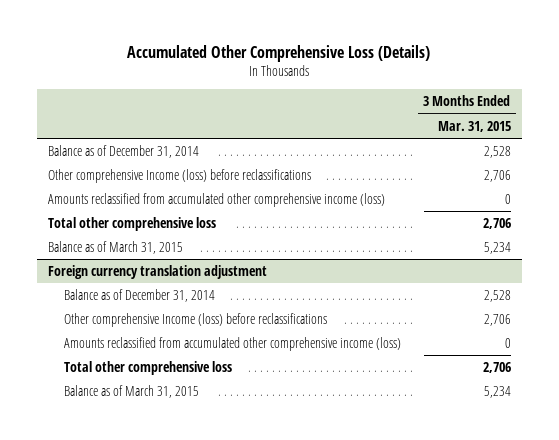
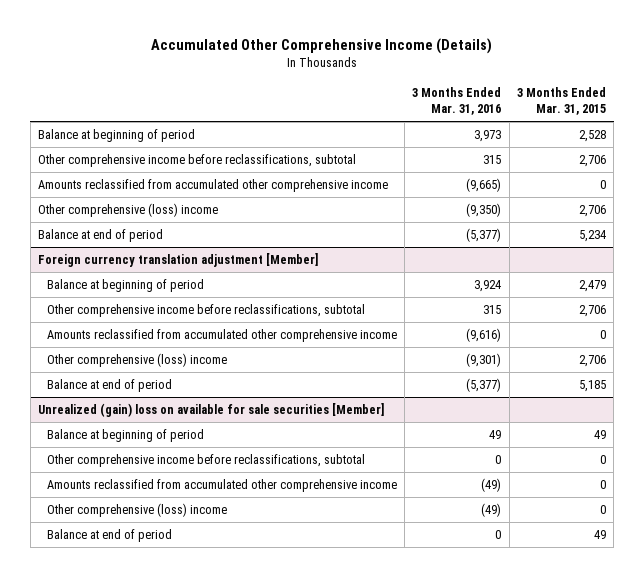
[127,44,431,62] Accumulated Other Comprehensive Loss (Details) -> [151,38,493,55] Accumulated Other Comprehensive Income (Details)
none -> [412,86,502,116] 3 Months Ended Mar. 31, 2016
[47,144,199,158] Balance as of December 31, 2014 -> [38,129,196,143] Balance at beginning of period
[47,168,311,183] Other comprehensive Income (loss) before reclassifications -> [38,154,357,168] Other comprehensive income before reclassifications, subtotal
[47,192,385,207] Amounts reclassified from accumulated other comprehensive income (loss) -> [38,179,389,193] Amounts reclassified from accumulated other comprehensive income
[47,216,216,231] Total other comprehensive loss -> [38,203,219,218] Other comprehensive (loss) income
[47,240,183,254] Balance as of March 31, 2015 -> [38,229,164,243] Balance at end of period
[47,264,267,279] Foreign currency translation adjustment -> [38,253,319,268] Foreign currency translation adjustment [Member]
[64,288,216,302] Balance as of December 31, 2014 -> [47,279,205,293] Balance at beginning of period
[483,289,511,302] 2,528 -> [578,280,606,293] 2,479
[64,312,328,327] Other comprehensive Income (loss) before reclassifications -> [47,304,366,318] Other comprehensive income before reclassifications, subtotal
[64,336,402,351] Amounts reclassified from accumulated other comprehensive income (loss) -> [47,329,398,343] Amounts reclassified from accumulated other comprehensive income
[64,360,233,375] Total other comprehensive loss -> [47,353,228,368] Other comprehensive (loss) income
[64,384,200,398] Balance as of March 31, 2015 -> [47,379,173,393] Balance at end of period
[483,385,511,398] 5,234 -> [578,380,606,393] 5,185
none -> [38,403,385,418] Unrealized (gain) loss on available for sale securities [Member]
none -> [47,429,205,443] Balance at beginning of period
none -> [47,454,366,468] Other comprehensive income before reclassifications, subtotal
none -> [47,479,398,493] Amounts reclassified from accumulated other comprehensive income
none -> [47,503,228,518] Other comprehensive (loss) income
none -> [47,529,173,543] Balance at end of period

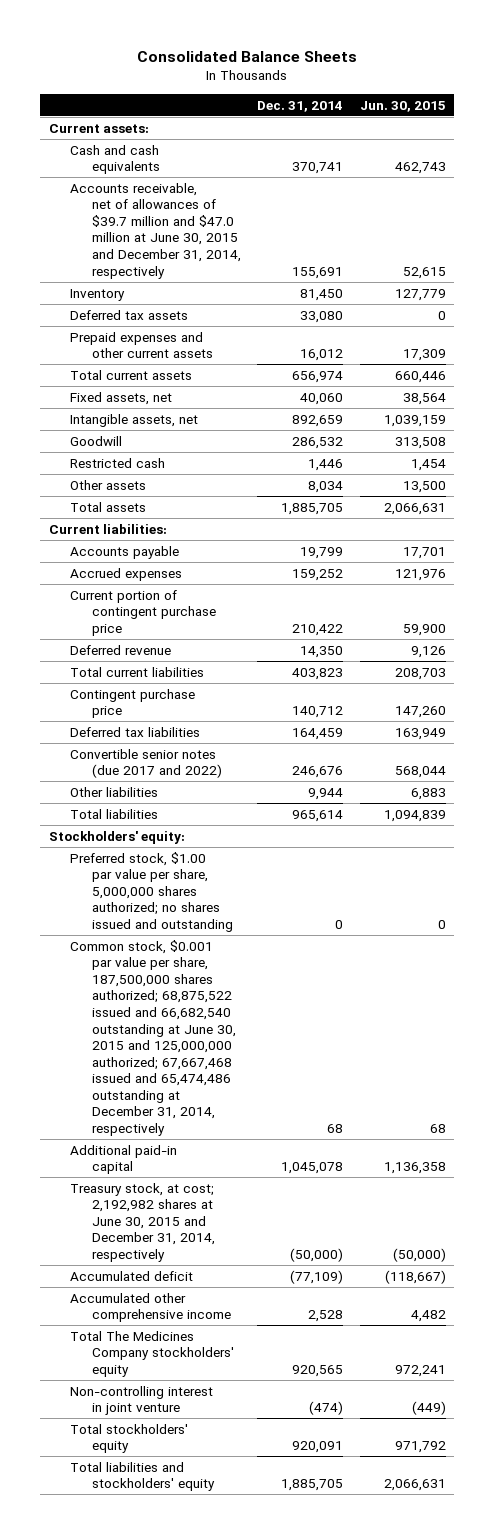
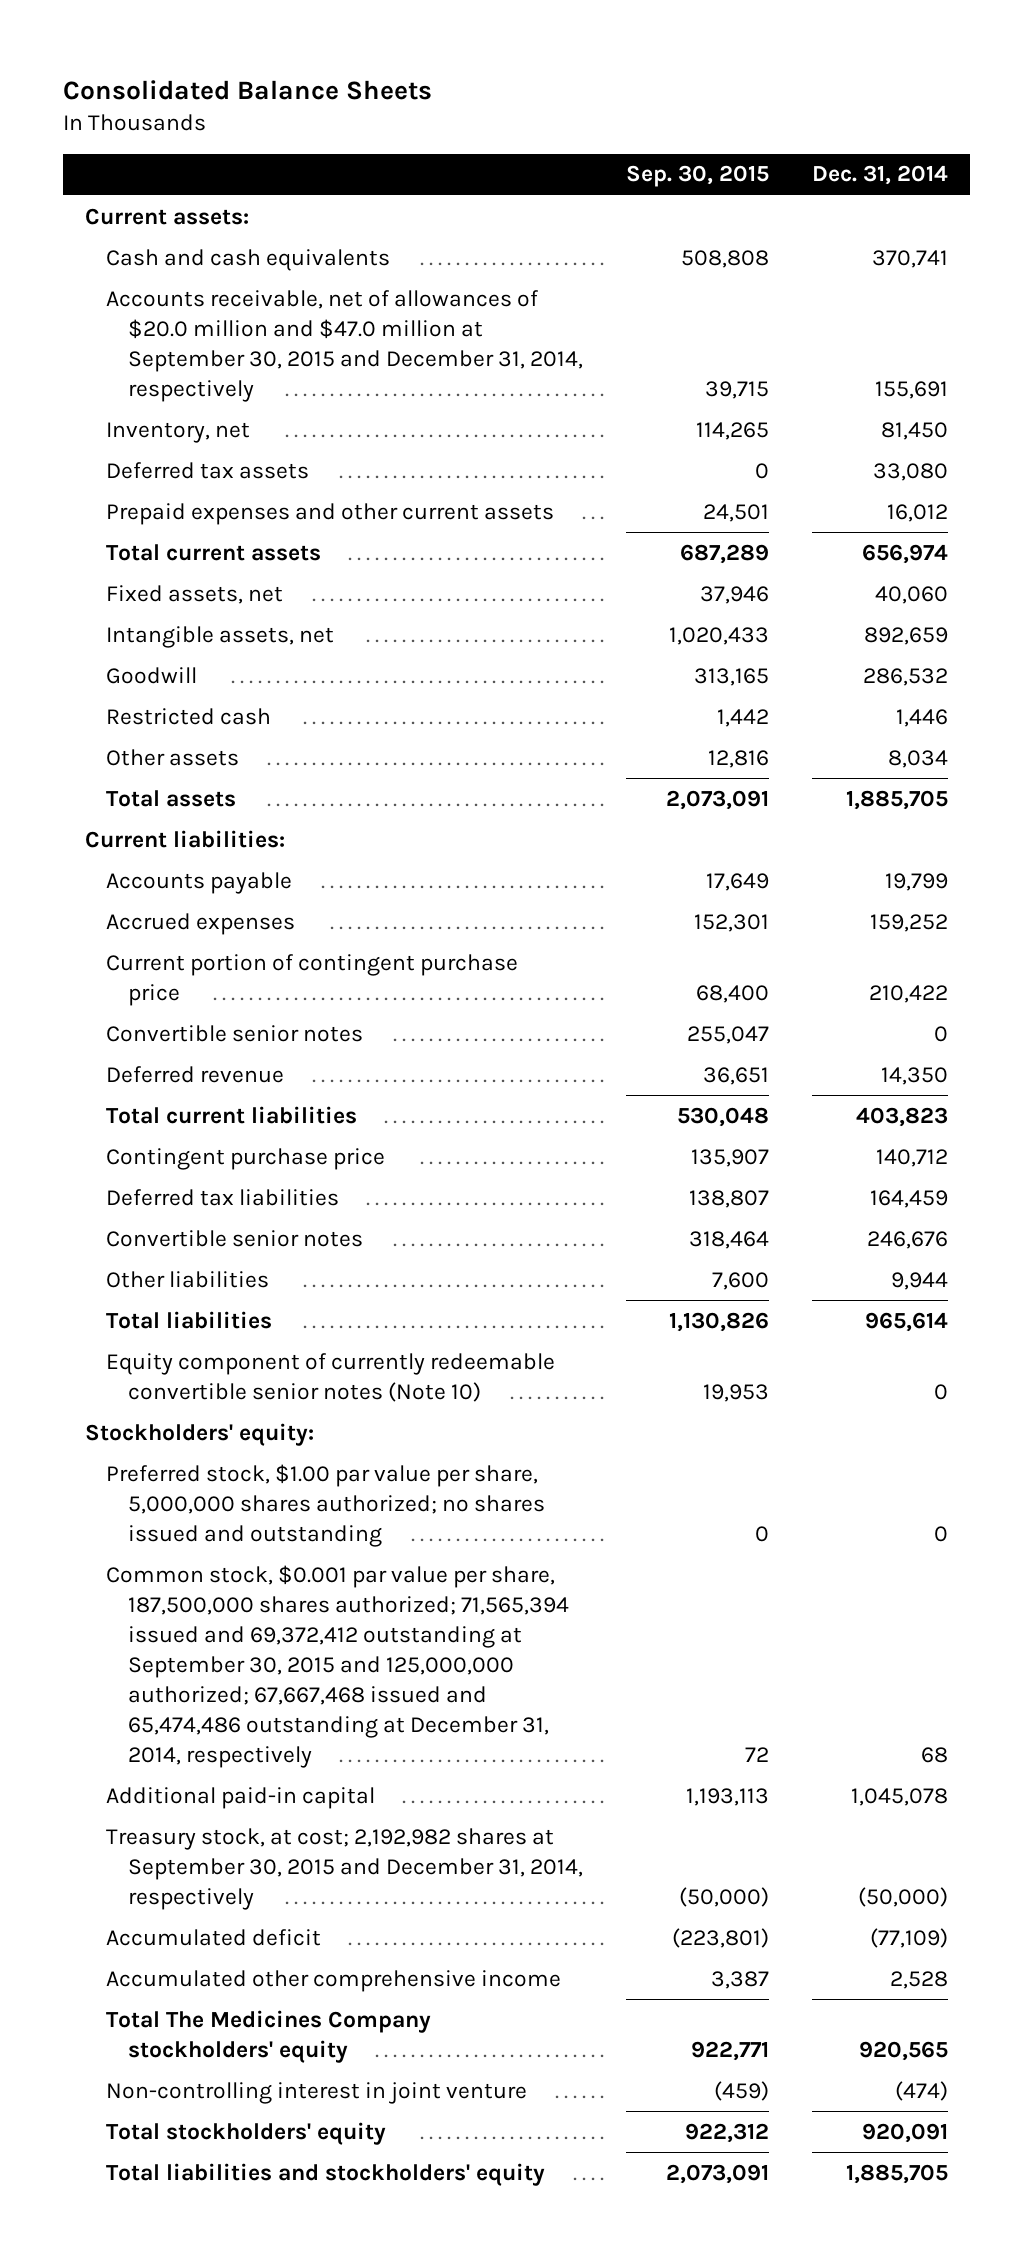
[359,100,446,112] Jun. 30, 2015 -> none
none -> [625,165,769,188] Sep. 30, 2015
[70,182,241,279] Accounts receivable, net of allowances of $39.7 million and $47.0 million at June 30, 2015 and December 31, 2014, respectively -> [106,289,583,402] Accounts receivable, net of allowances of $20.0 million and $47.0 million at September 30, 2015 and December 31, 2014, respectively
[70,288,126,301] Inventory -> [106,421,251,443] Inventory, net
none -> [106,1024,364,1042] Convertible senior notes
[70,748,222,779] Convertible senior notes (due 2017 and 2022) -> [106,1229,364,1247] Convertible senior notes
none -> [106,1352,556,1402] Equity component of currently redeemable convertible senior notes (Note 10)
[70,939,236,1136] Common stock, $0.001 par value per share, 187,500,000 shares authorized; 68,875,522 issued and 66,682,540 outstanding at June 30, 2015 and 125,000,000 authorized; 67,667,468 issued and 65,474,486 outstanding at December 31, 2014, respectively -> [106,1564,569,1768] Common stock, $0.001 par value per share, 187,500,000 shares authorized; 71,565,394 issued and 69,372,412 outstanding at September 30, 2015 and 125,000,000 authorized; 67,667,468 issued and 65,474,486 outstanding at December 31, 2014, respectively
[70,1182,215,1262] Treasury stock, at cost; 2,192,982 shares at June 30, 2015 and December 31, 2014, respectively -> [106,1827,583,1910] Treasury stock, at cost; 2,192,982 shares at September 30, 2015 and December 31, 2014, respectively

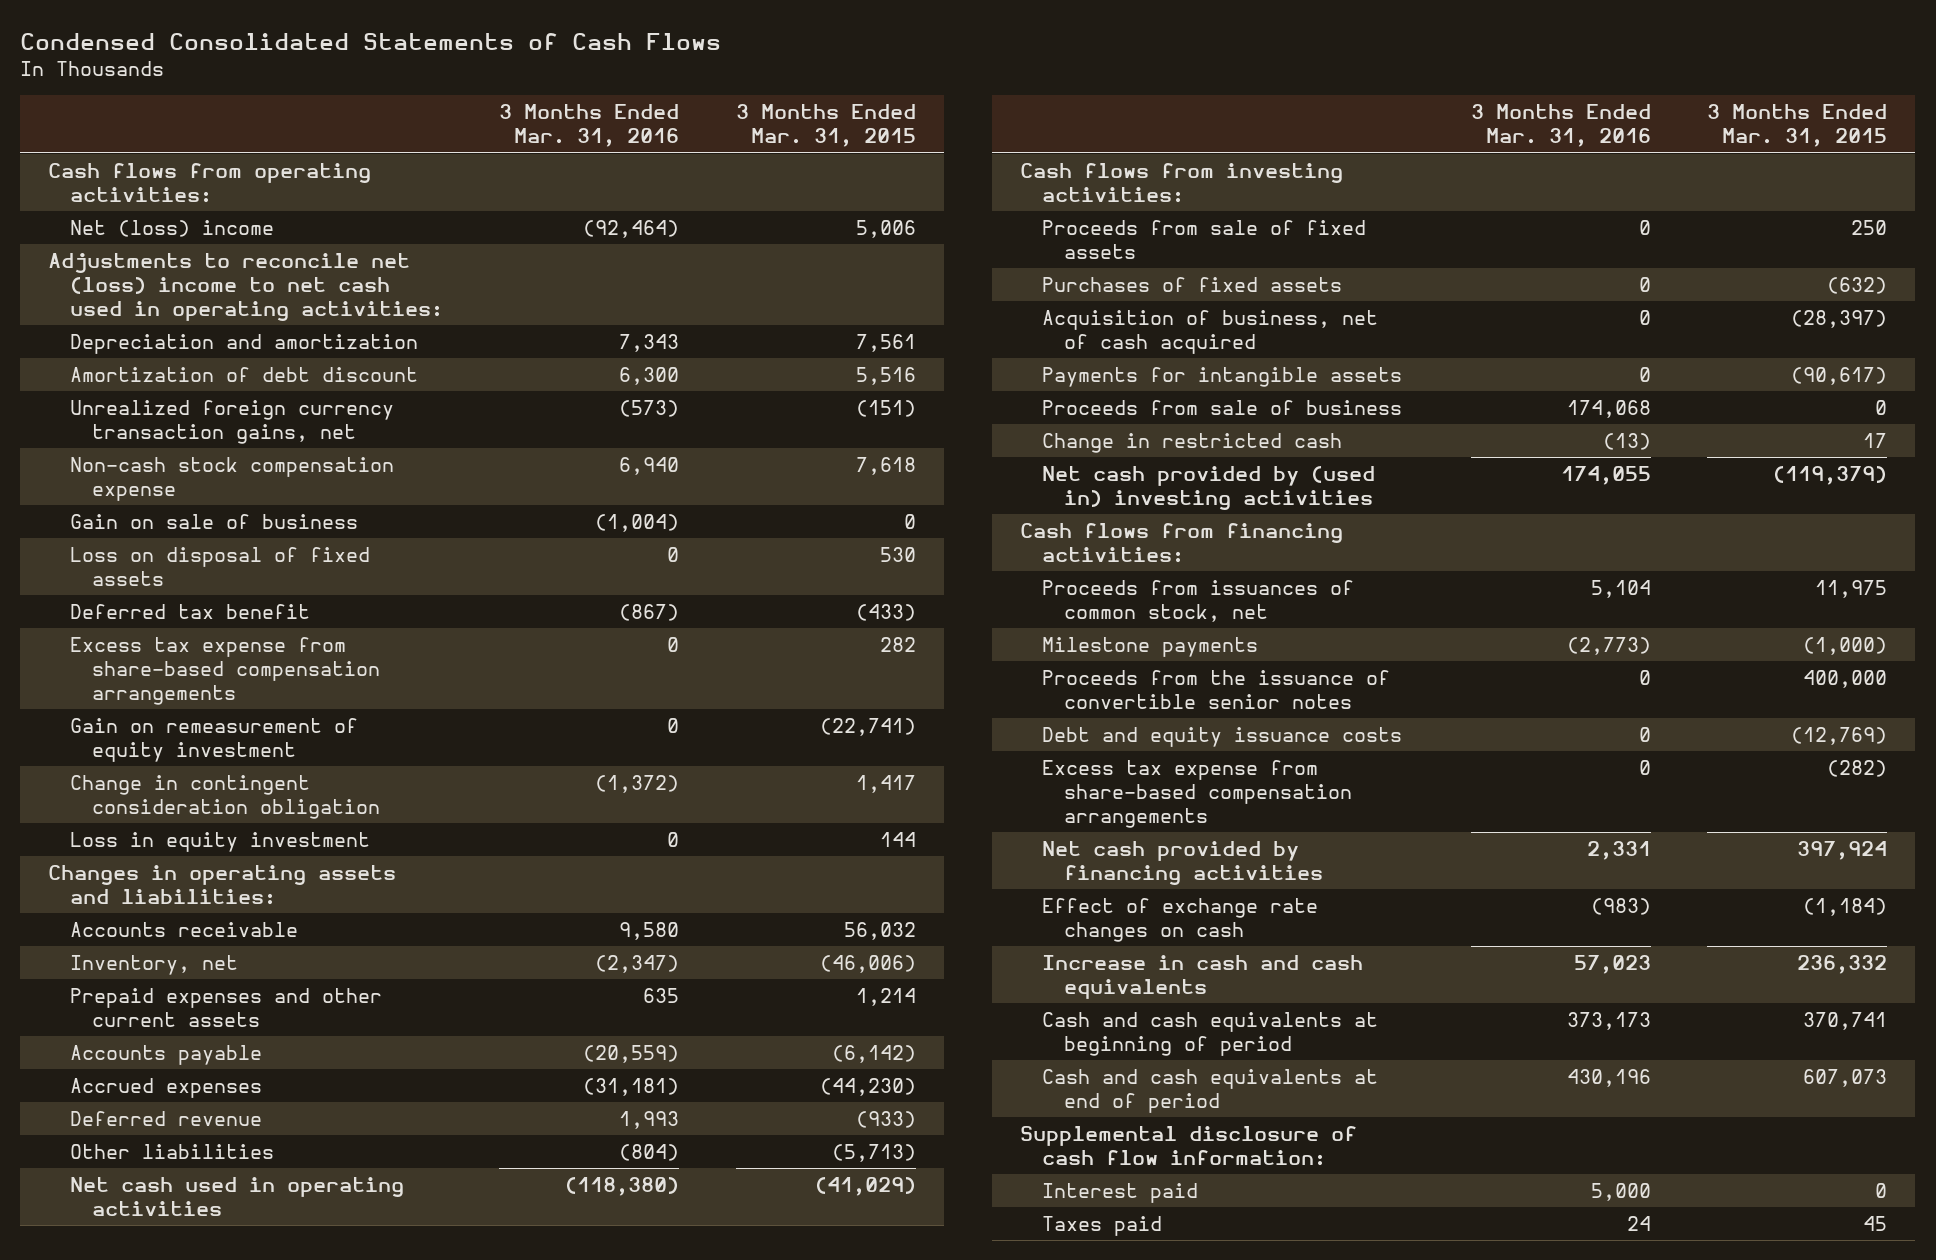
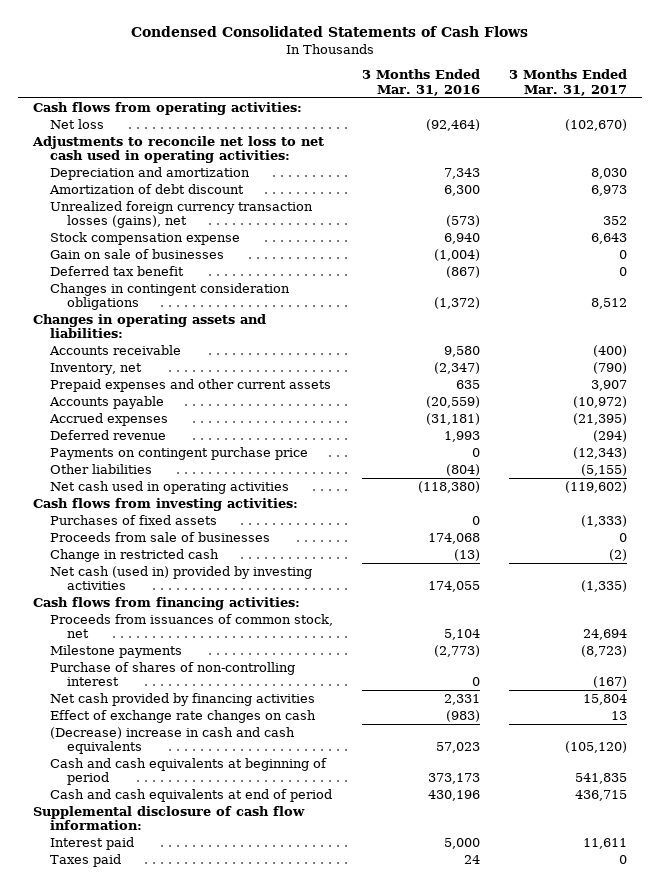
[735,104,916,148] 3 Months Ended Mar. 31, 2015 -> none
none -> [509,69,628,96] 3 Months Ended Mar. 31, 2017
[70,219,275,237] Net (loss) income -> [50,119,105,130] Net loss
[48,252,444,321] Adjustments to reconcile net (loss) income to net cash used in operating activities: -> [31,136,324,164] Adjustments to reconcile net loss to net cash used in operating activities:
[70,546,371,586] Loss on disposal of fixed assets -> none
[70,399,395,444] Unrealized foreign currency transaction gains, net -> [50,201,314,229] Unrealized foreign currency transaction losses (gains), net
[70,456,395,501] Non-cash stock compensation expense -> [50,232,241,246] Stock compensation expense
[70,513,359,529] Gain on sale of business -> [50,249,225,260] Gain on sale of businesses
[70,636,381,705] Excess tax expense from share-based compensation arrangements -> none
[70,717,359,762] Gain on remeasurement of equity investment -> none
[70,831,371,852] Loss in equity investment -> none
[70,774,381,819] Change in contingent consideration obligation -> [50,283,291,311] Changes in contingent consideration obligations
none -> [50,447,309,461] Payments on contingent purchase price
[1041,219,1366,259] Proceeds from sale of fixed assets -> none
[1041,309,1378,354] Acquisition of business, net of cash acquired -> none
[1041,366,1402,387] Payments for intangible assets -> none
[1041,399,1402,415] Proceeds from sale of business -> [50,532,271,543] Proceeds from sale of businesses
[1041,465,1375,510] Net cash provided by (used in) investing activities -> [50,566,313,591] Net cash (used in) provided by investing activities
[1041,669,1390,709] Proceeds from the issuance of convertible senior notes -> none
[1041,726,1402,747] Debt and equity issuance costs -> none
[1041,759,1352,828] Excess tax expense from share-based compensation arrangements -> none
none -> [50,662,296,687] Purchase of shares of non-controlling interest
[1041,954,1363,999] Increase in cash and cash equivalents -> [50,727,296,755] (Decrease) increase in cash and cash equivalents

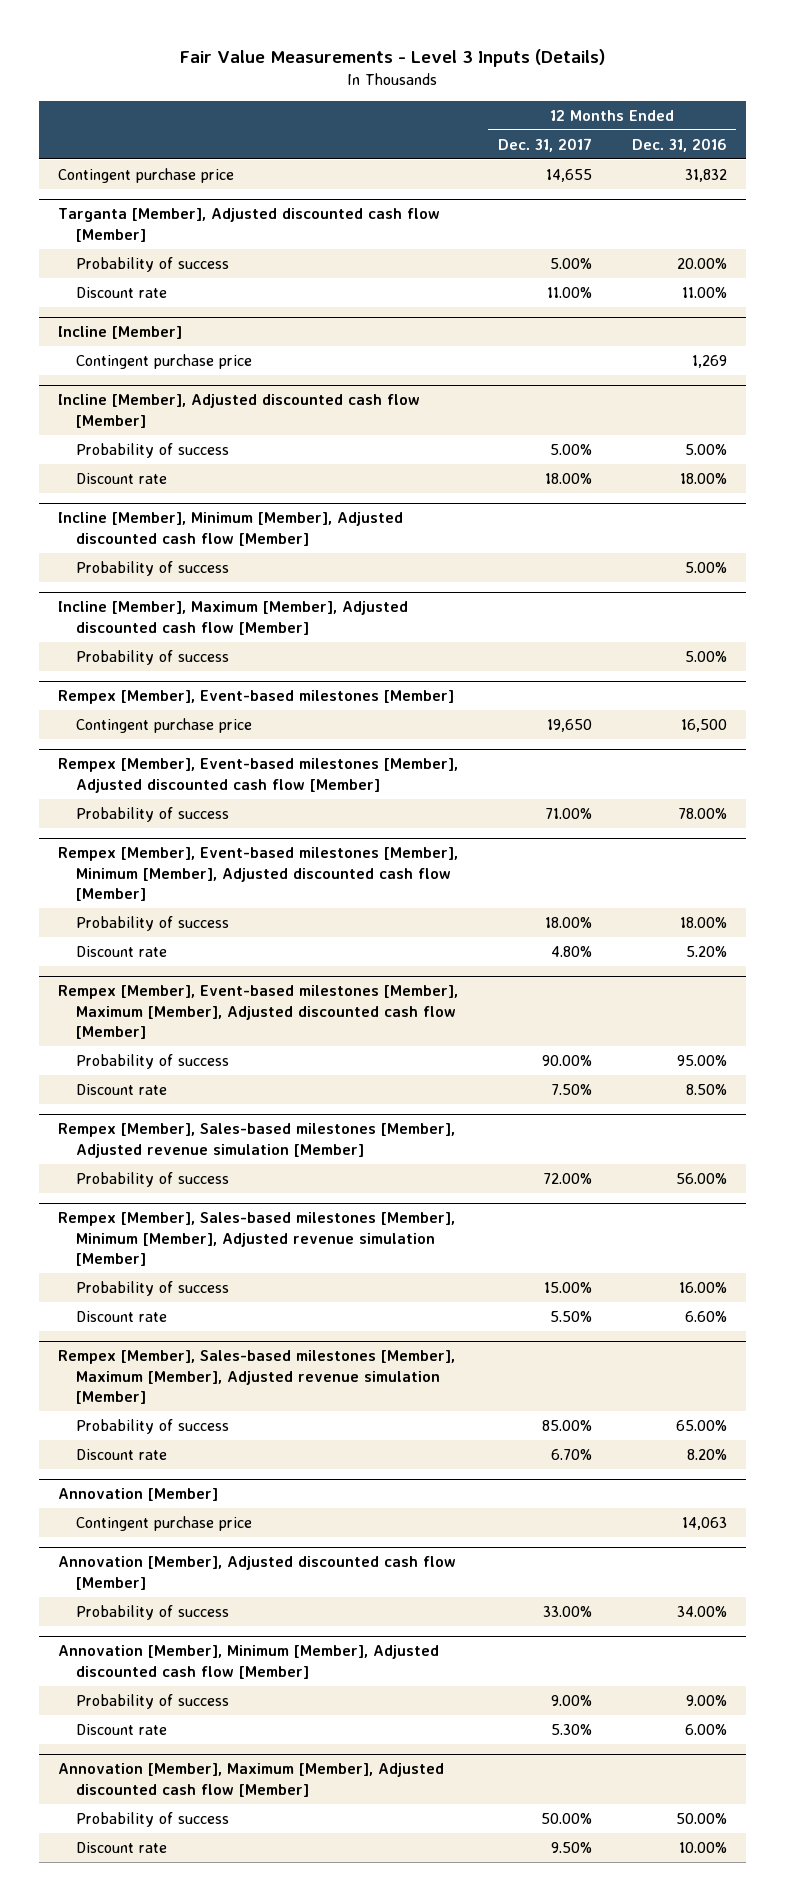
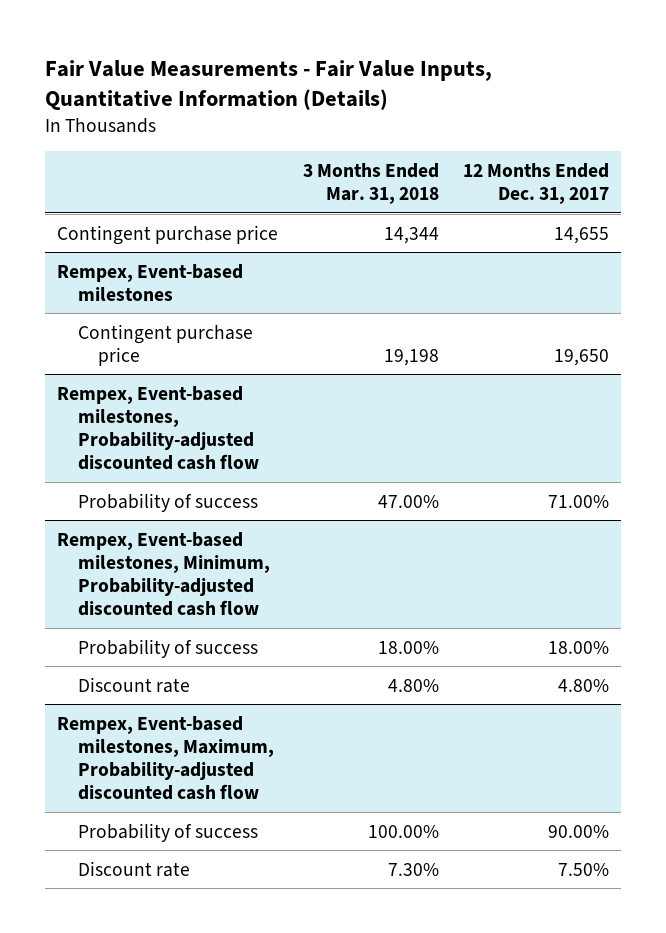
[180,49,606,68] Fair Value Measurements - Level 3 Inputs (Details) -> [45,59,493,110] Fair Value Measurements - Fair Value Inputs, Quantitative Information (Details)
[631,137,727,152] Dec. 31, 2016 -> none
none -> [302,162,439,205] 3 Months Ended Mar. 31, 2018
[58,208,441,242] Targanta [Member], Adjusted discounted cash flow [Member] -> none
[75,256,229,272] Probability of success -> none
[75,286,167,298] Discount rate -> none
[58,326,183,340] Incline [Member] -> none
[75,353,252,369] Contingent purchase price -> none
[58,394,421,428] Incline [Member], Adjusted discounted cash flow [Member] -> none
[75,442,229,458] Probability of success -> none
[75,472,167,484] Discount rate -> none
[58,512,404,546] Incline [Member], Minimum [Member], Adjusted discounted cash flow [Member] -> none
[75,560,229,576] Probability of success -> none
[58,601,409,635] Incline [Member], Maximum [Member], Adjusted discounted cash flow [Member] -> none
[75,649,229,665] Probability of success -> none
[58,690,455,705] Rempex [Member], Event-based milestones [Member] -> [57,263,244,301] Rempex, Event-based milestones
[58,758,459,793] Rempex [Member], Event-based milestones [Member], Adjusted discounted cash flow [Member] -> [57,385,259,470] Rempex, Event-based milestones, Probability-adjusted discounted cash flow
[58,847,459,902] Rempex [Member], Event-based milestones [Member], Minimum [Member], Adjusted discounted cash flow [Member] -> [57,531,270,616] Rempex, Event-based milestones, Minimum, Probability-adjusted discounted cash flow
[58,985,459,1040] Rempex [Member], Event-based milestones [Member], Maximum [Member], Adjusted discounted cash flow [Member] -> [57,715,274,800] Rempex, Event-based milestones, Maximum, Probability-adjusted discounted cash flow
[58,1123,456,1158] Rempex [Member], Sales-based milestones [Member], Adjusted revenue simulation [Member] -> none
[75,1171,229,1187] Probability of success -> none
[58,1212,456,1267] Rempex [Member], Sales-based milestones [Member], Minimum [Member], Adjusted revenue simulation [Member] -> none
[75,1280,229,1296] Probability of success -> none
[75,1310,167,1322] Discount rate -> none
[58,1350,456,1405] Rempex [Member], Sales-based milestones [Member], Maximum [Member], Adjusted revenue simulation [Member] -> none
[75,1418,229,1434] Probability of success -> none
[75,1448,167,1460] Discount rate -> none
[58,1488,219,1502] Annovation [Member] -> none
[75,1515,252,1531] Contingent purchase price -> none
[58,1556,457,1590] Annovation [Member], Adjusted discounted cash flow [Member] -> none
[75,1604,229,1620] Probability of success -> none
[58,1645,440,1679] Annovation [Member], Minimum [Member], Adjusted discounted cash flow [Member] -> none
[75,1693,229,1709] Probability of success -> none
[75,1723,167,1735] Discount rate -> none
[58,1763,445,1797] Annovation [Member], Maximum [Member], Adjusted discounted cash flow [Member] -> none
[75,1811,229,1827] Probability of success -> none
[75,1841,167,1853] Discount rate -> none

